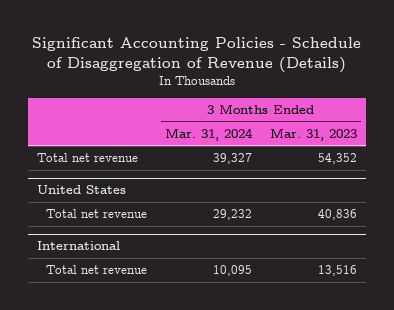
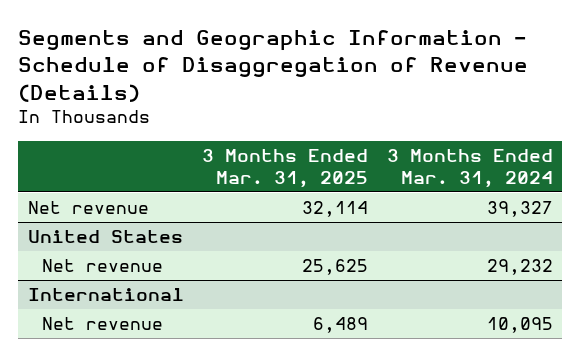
[31,36,361,73] Significant Accounting Policies - Schedule of Disaggregation of Revenue (Details) -> [18,30,529,102] Segments and Geographic Information - Schedule of Disaggregation of Revenue (Details)
[269,127,357,141] Mar. 31, 2023 -> none
none -> [202,148,369,188] 3 Months Ended Mar. 31, 2025
[37,153,139,163] Total net revenue -> [27,200,149,214] Net revenue
[46,209,148,219] Total net revenue -> [41,258,163,272] Net revenue
[46,265,148,275] Total net revenue -> [41,316,163,330] Net revenue

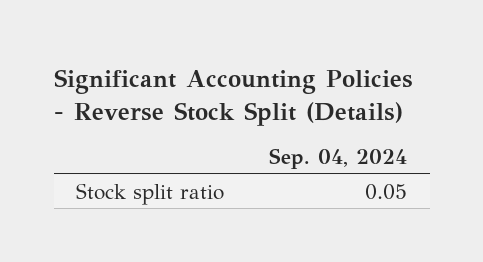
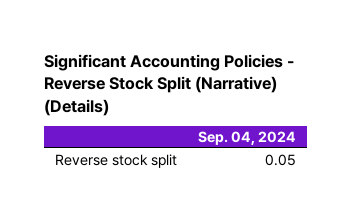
[53,68,413,126] Significant Accounting Policies - Reverse Stock Split (Details) -> [44,53,295,116] Significant Accounting Policies - Reverse Stock Split (Narrative) (Details)
[76,182,225,205] Stock split ratio -> [54,153,177,168] Reverse stock split

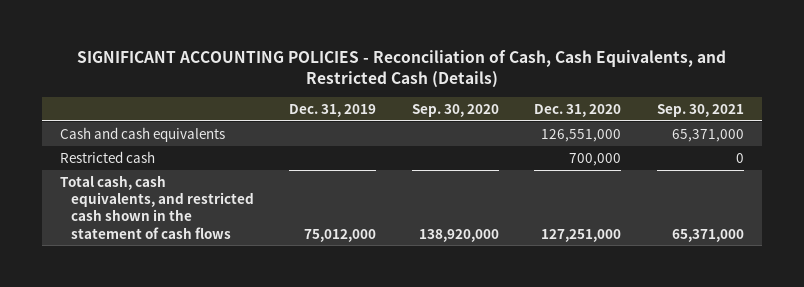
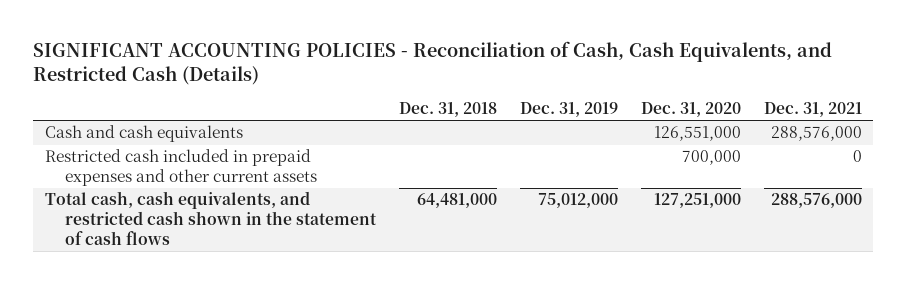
[411,103,499,117] Sep. 30, 2020 -> none
[656,103,744,117] Sep. 30, 2021 -> none
none -> [398,102,497,118] Dec. 31, 2018
none -> [763,102,862,118] Dec. 31, 2021
[59,150,155,163] Restricted cash -> [44,149,318,187] Restricted cash included in prepaid expenses and other current assets

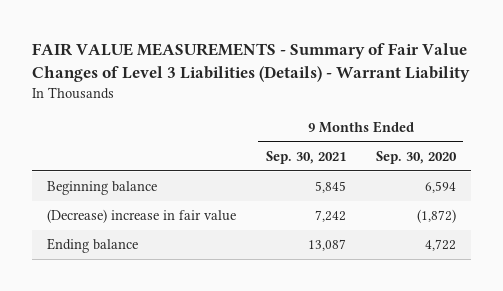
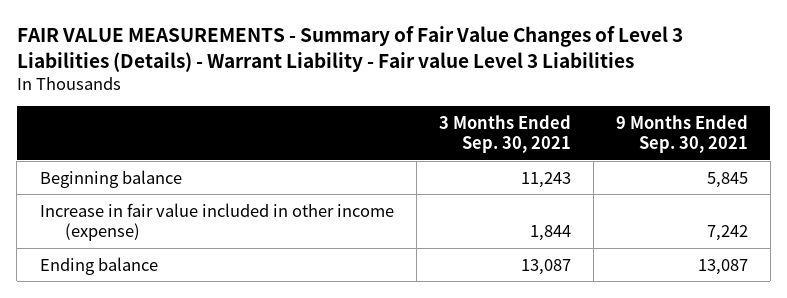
[32,42,471,82] FAIR VALUE MEASUREMENTS - Summary of Fair Value Changes of Level 3 Liabilities (Details) - Warrant Liability -> [16,26,683,72] FAIR VALUE MEASUREMENTS - Summary of Fair Value Changes of Level 3 Liabilities (Details) - Warrant Liability - Fair value Level 3 Liabilities
[375,150,457,164] Sep. 30, 2020 -> none
none -> [438,114,571,154] 3 Months Ended Sep. 30, 2021
[47,209,237,224] (Decrease) increase in fair value -> [39,202,394,242] Increase in fair value included in other income (expense)

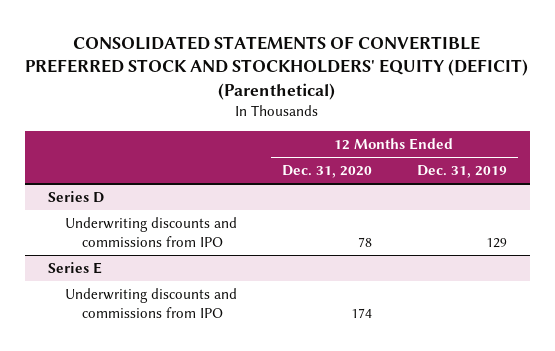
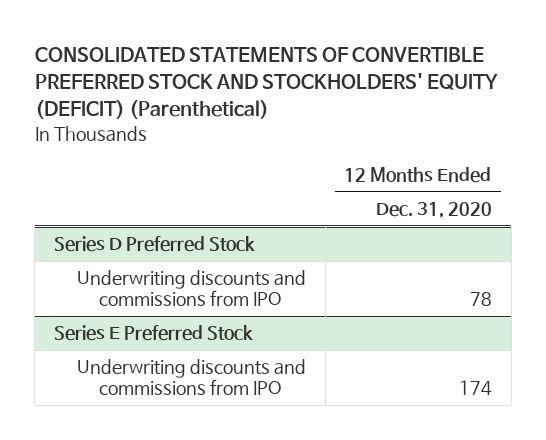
[417,165,508,179] Dec. 31, 2019 -> none
[47,190,104,203] Series D -> [54,236,256,253] Series D Preferred Stock
[47,261,102,274] Series E -> [54,325,254,342] Series E Preferred Stock

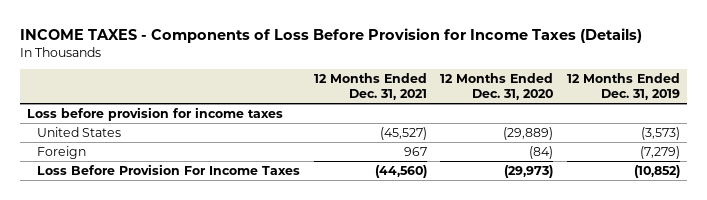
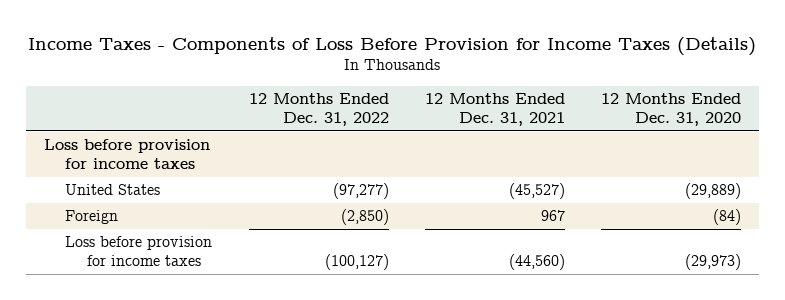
[20,27,643,43] INCOME TAXES - Components of Loss Before Provision for Income Taxes (Details) -> [28,36,757,56] Income Taxes - Components of Loss Before Provision for Income Taxes (Details)
[567,72,681,101] 12 Months Ended Dec. 31, 2019 -> none
none -> [248,92,389,127] 12 Months Ended Dec. 31, 2022
[36,163,300,175] Loss Before Provision For Income Taxes -> [65,236,213,267] Loss before provision for income taxes

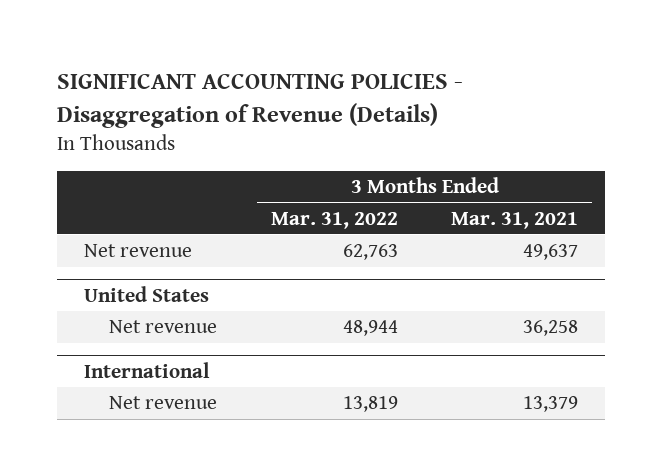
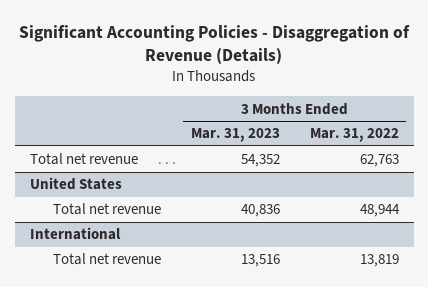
[56,74,463,128] SIGNIFICANT ACCOUNTING POLICIES - Disaggregation of Revenue (Details) -> [19,24,411,65] Significant Accounting Policies - Disaggregation of Revenue (Details)
[451,211,579,229] Mar. 31, 2021 -> none
none -> [190,128,280,143] Mar. 31, 2023
[83,244,192,258] Net revenue -> [29,153,138,166] Total net revenue
[109,320,218,334] Net revenue -> [52,203,161,216] Total net revenue
[109,396,218,410] Net revenue -> [52,253,161,266] Total net revenue

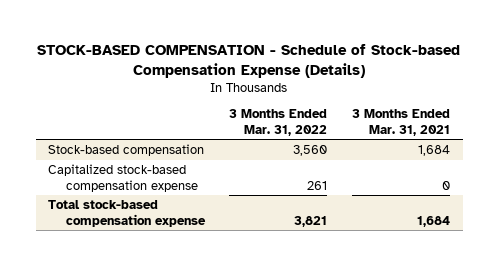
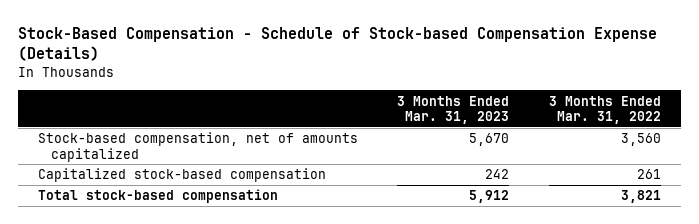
[37,44,461,78] STOCK-BASED COMPENSATION - Schedule of Stock-based Compensation Expense (Details) -> [18,26,658,62] Stock-Based Compensation - Schedule of Stock-based Compensation Expense (Details)
[352,109,451,136] 3 Months Ended Mar. 31, 2021 -> none
none -> [397,95,510,124] 3 Months Ended Mar. 31, 2023
[48,144,205,157] Stock-based compensation -> [37,132,358,162] Stock-based compensation, net of amounts capitalized
[48,164,198,192] Capitalized stock-based compensation expense -> [37,168,326,183] Capitalized stock-based compensation
[48,200,206,227] Total stock-based compensation expense -> [37,189,278,204] Total stock-based compensation

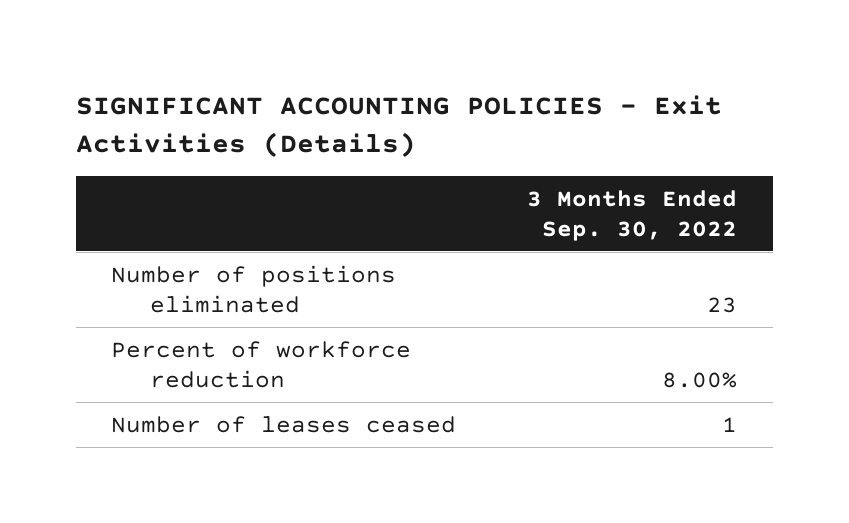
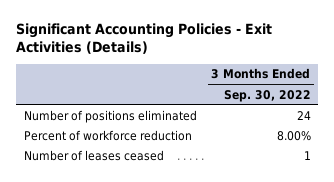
[76,94,723,157] SIGNIFICANT ACCOUNTING POLICIES - Exit Activities (Details) -> [16,23,273,55] Significant Accounting Policies - Exit Activities (Details)
[707,296,738,313] 23 -> [296,111,311,121] 24

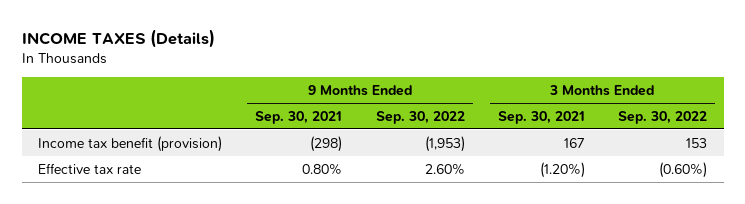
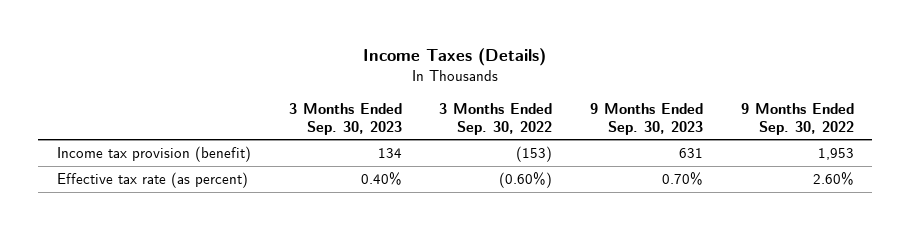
[21,28,215,48] INCOME TAXES (Details) -> [363,48,547,67] Income Taxes (Details)
[255,110,343,124] Sep. 30, 2021 -> none
[497,110,585,124] Sep. 30, 2021 -> none
none -> [288,102,402,135] 3 Months Ended Sep. 30, 2023
none -> [590,102,704,135] 9 Months Ended Sep. 30, 2023
[38,135,223,152] Income tax benefit (provision) -> [57,145,252,162] Income tax provision (benefit)
[424,135,465,152] (1,953) -> [817,147,854,160] 1,953
[685,137,707,148] 153 -> [516,145,553,162] (153)
[38,162,142,174] Effective tax rate -> [57,171,249,188] Effective tax rate (as percent)

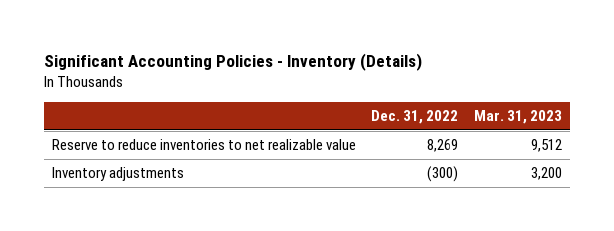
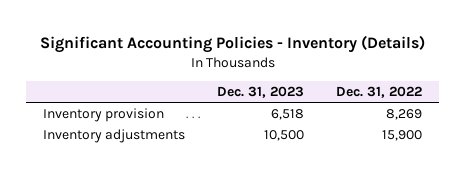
[474,110,563,125] Mar. 31, 2023 -> none
none -> [217,86,305,99] Dec. 31, 2023
[51,139,356,151] Reserve to reduce inventories to net realizable value -> [42,108,164,123] Inventory provision
[427,166,459,183] (300) -> [382,130,423,142] 15,900

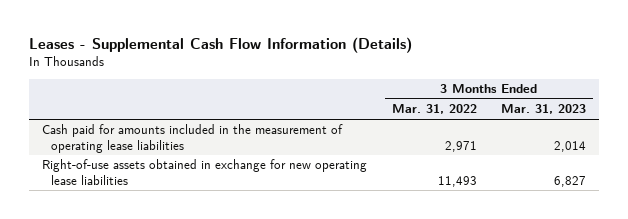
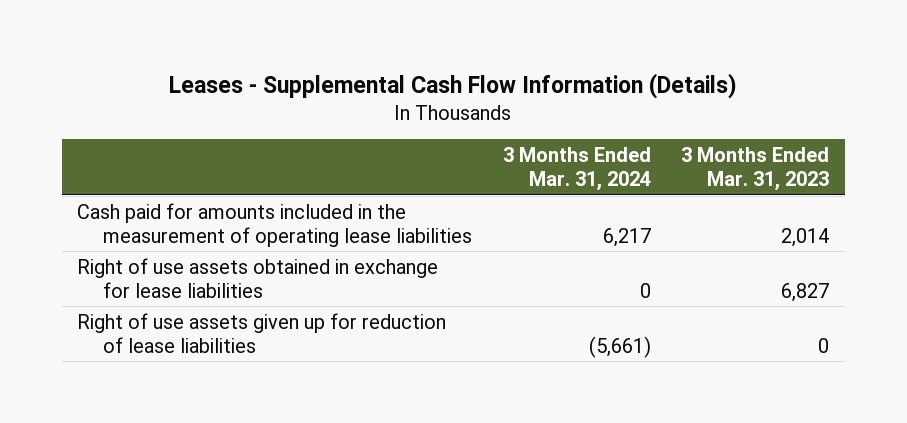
[391,104,477,115] Mar. 31, 2022 -> none
none -> [502,147,651,191] 3 Months Ended Mar. 31, 2024
[41,159,367,185] Right-of-use assets obtained in exchange for new operating lease liabilities -> [77,257,439,298] Right of use assets obtained in exchange for lease liabilities
none -> [77,312,447,353] Right of use assets given up for reduction of lease liabilities

